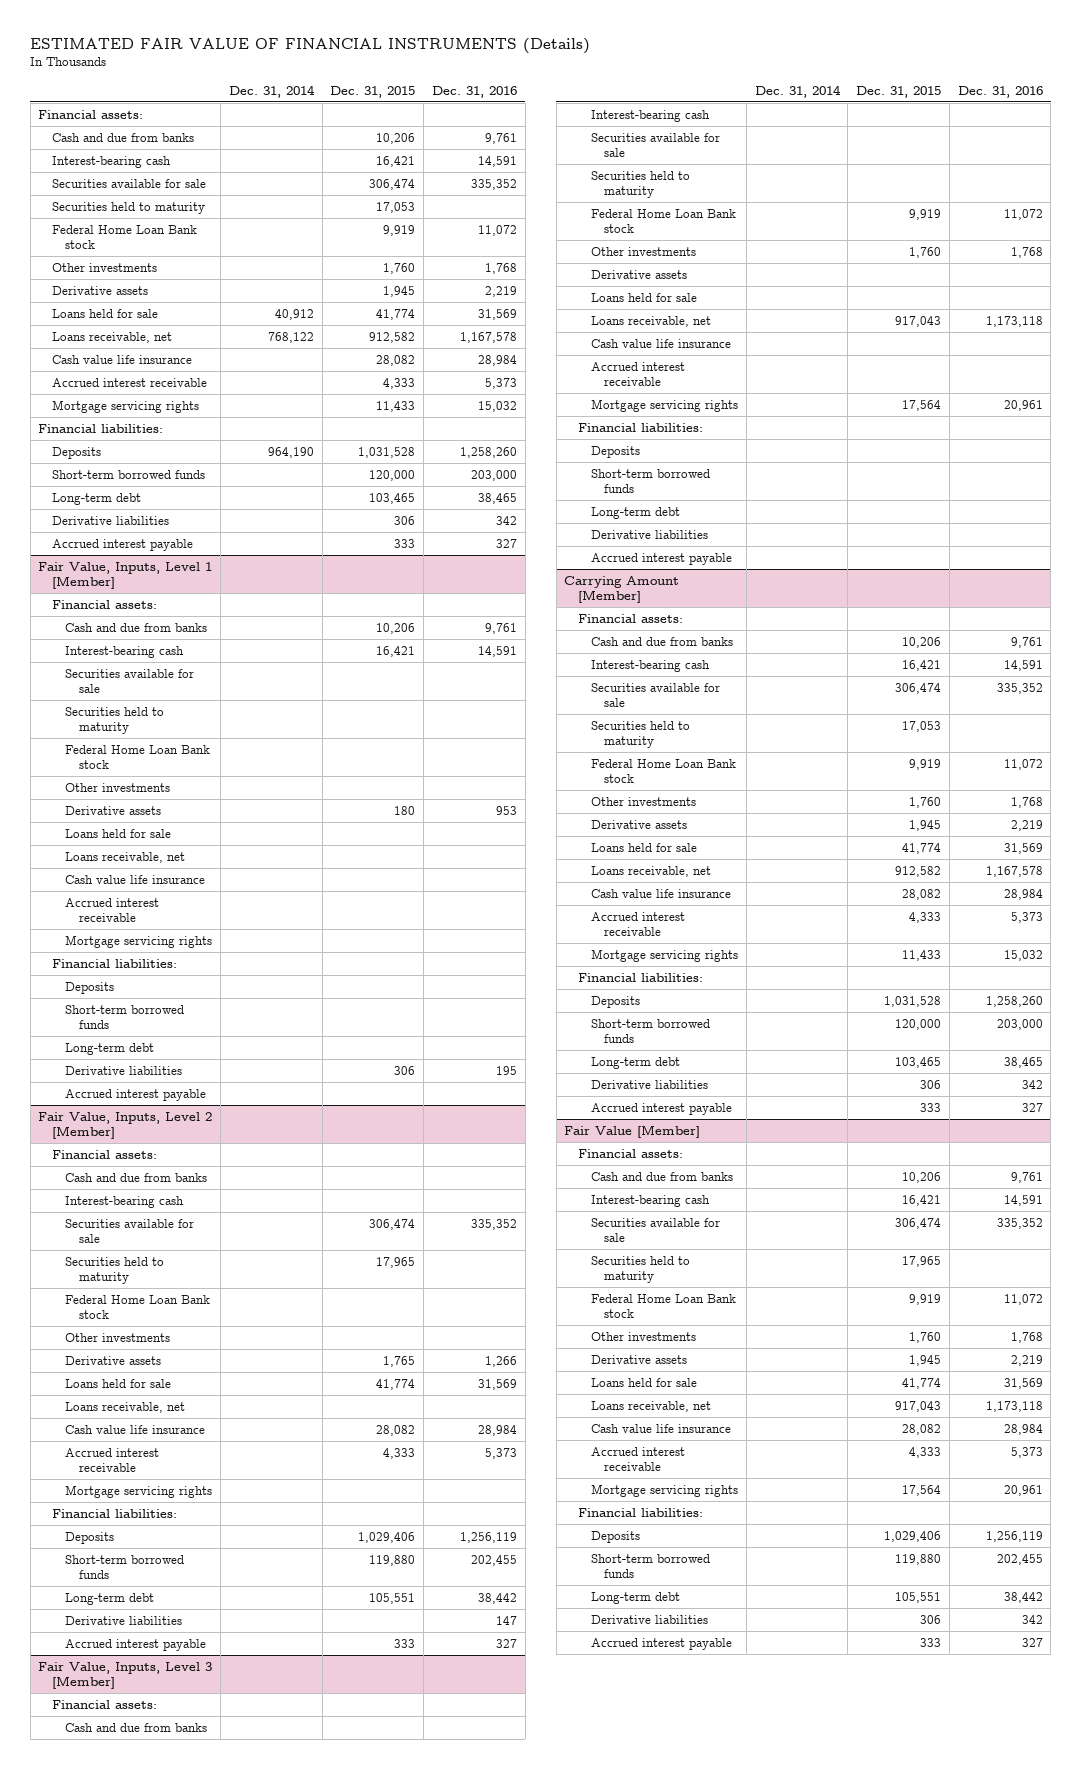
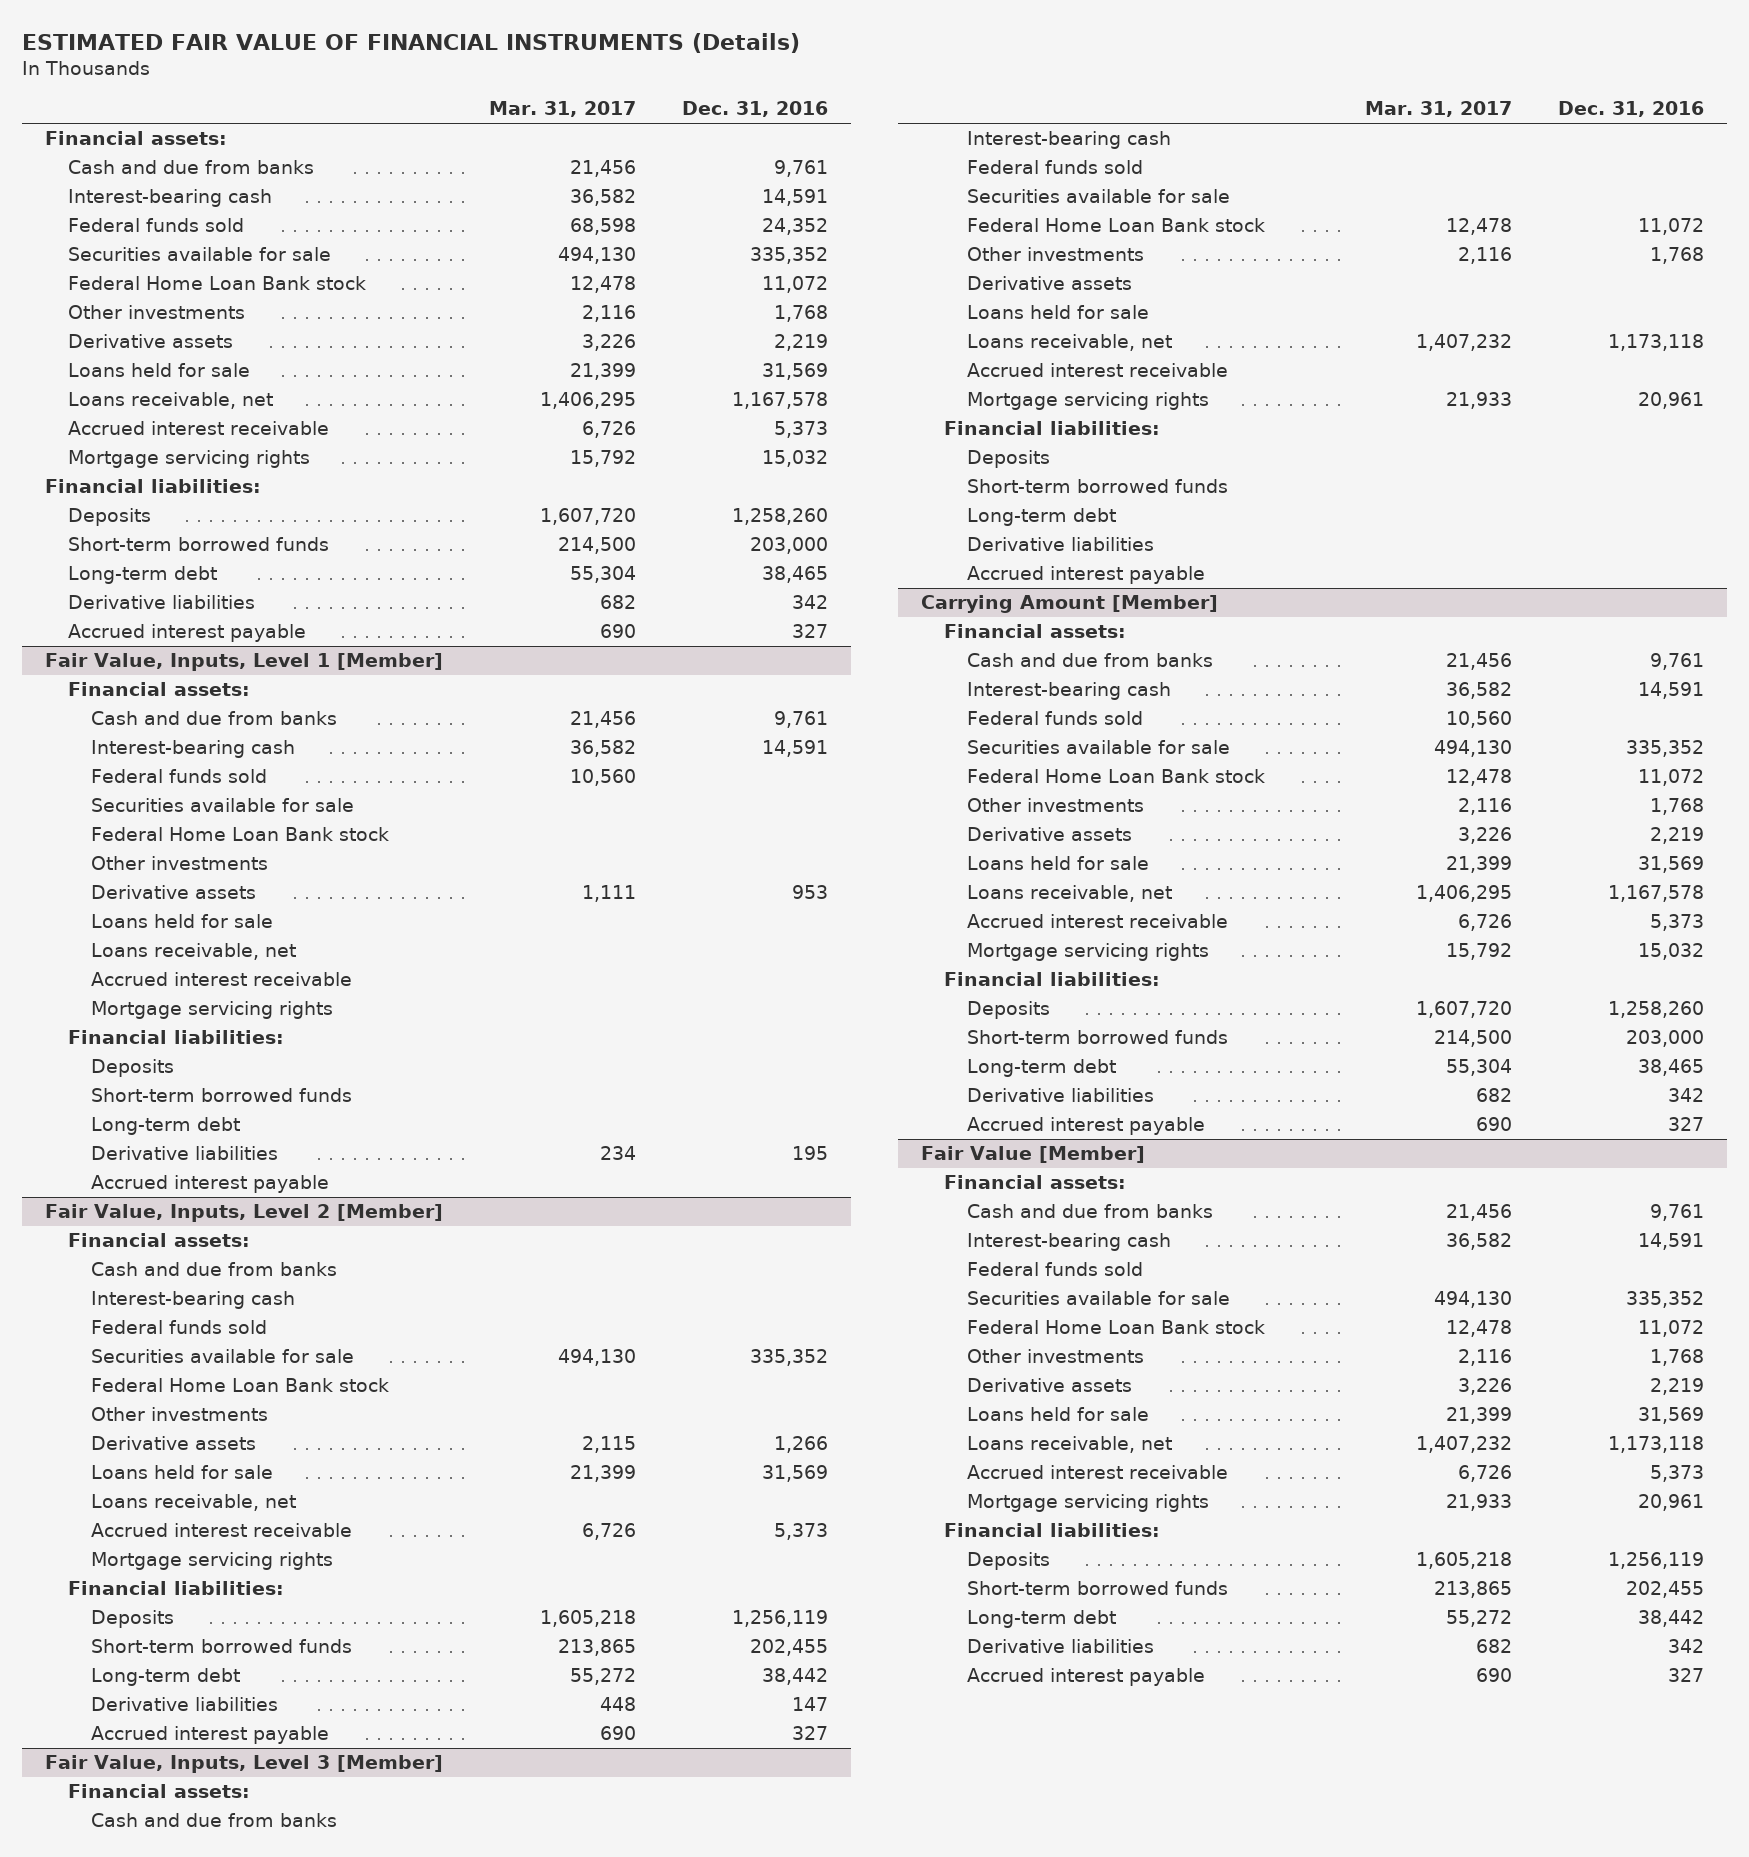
[228,84,315,98] Dec. 31, 2014 -> none
[330,85,416,98] Dec. 31, 2015 -> none
none -> [489,101,637,118] Mar. 31, 2017
none -> [68,218,245,233] Federal funds sold
[51,201,205,214] Securities held to maturity -> none
[51,354,192,364] Cash value life insurance -> none
none -> [91,769,268,784] Federal funds sold
[65,706,165,734] Securities held to maturity -> none
[65,874,206,884] Cash value life insurance -> none
none -> [91,1320,268,1335] Federal funds sold
[65,1256,165,1284] Securities held to maturity -> none
[65,1424,206,1434] Cash value life insurance -> none
none -> [967,160,1144,175] Federal funds sold
[591,170,691,198] Securities held to maturity -> none
[591,338,732,348] Cash value life insurance -> none
none -> [967,711,1144,726] Federal funds sold
[591,720,691,748] Securities held to maturity -> none
[591,888,732,898] Cash value life insurance -> none
none -> [967,1262,1144,1277] Federal funds sold
[591,1255,691,1283] Securities held to maturity -> none
[591,1423,732,1433] Cash value life insurance -> none

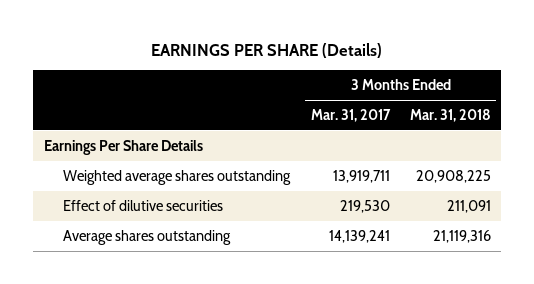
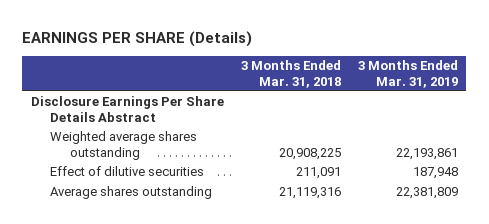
[310,109,391,123] Mar. 31, 2017 -> none
none -> [357,60,458,88] 3 Months Ended Mar. 31, 2019
[43,139,203,155] Earnings Per Share Details -> [30,96,224,122] Disclosure Earnings Per Share Details Abstract

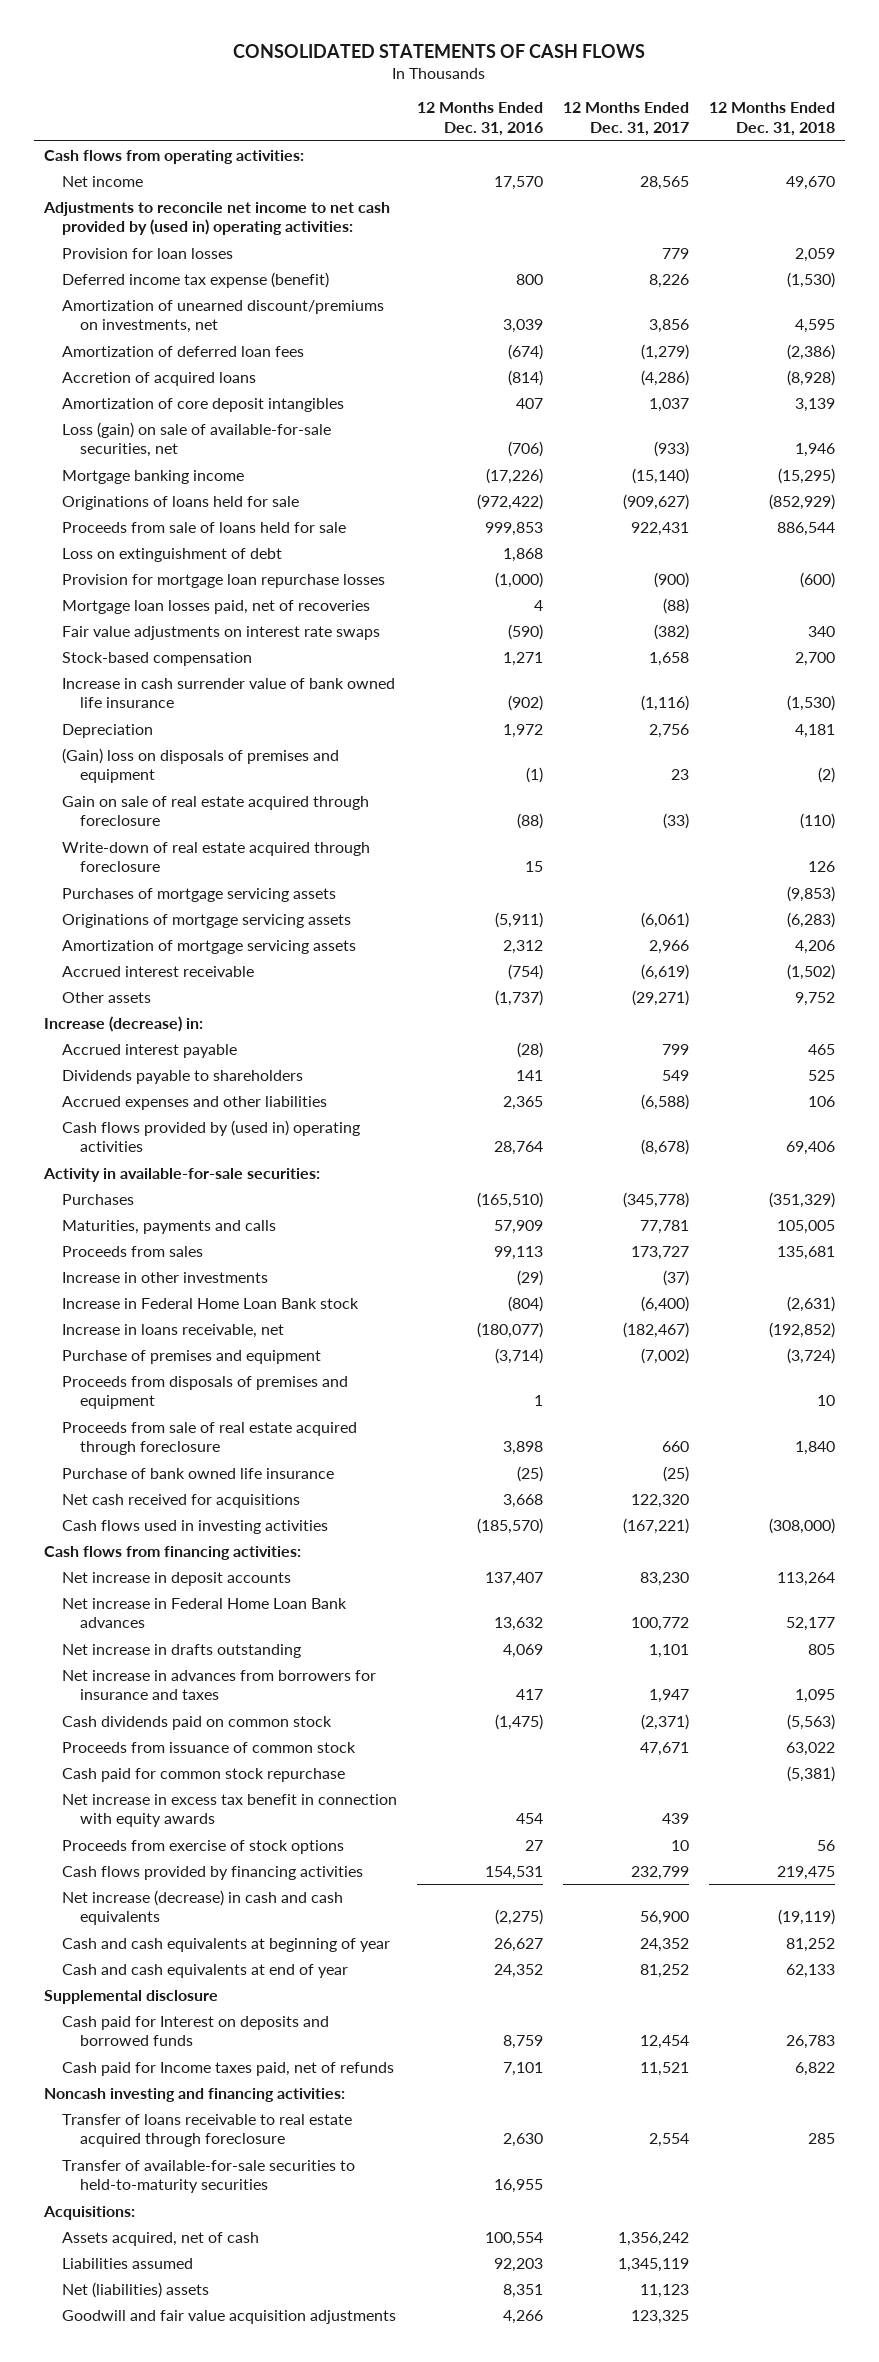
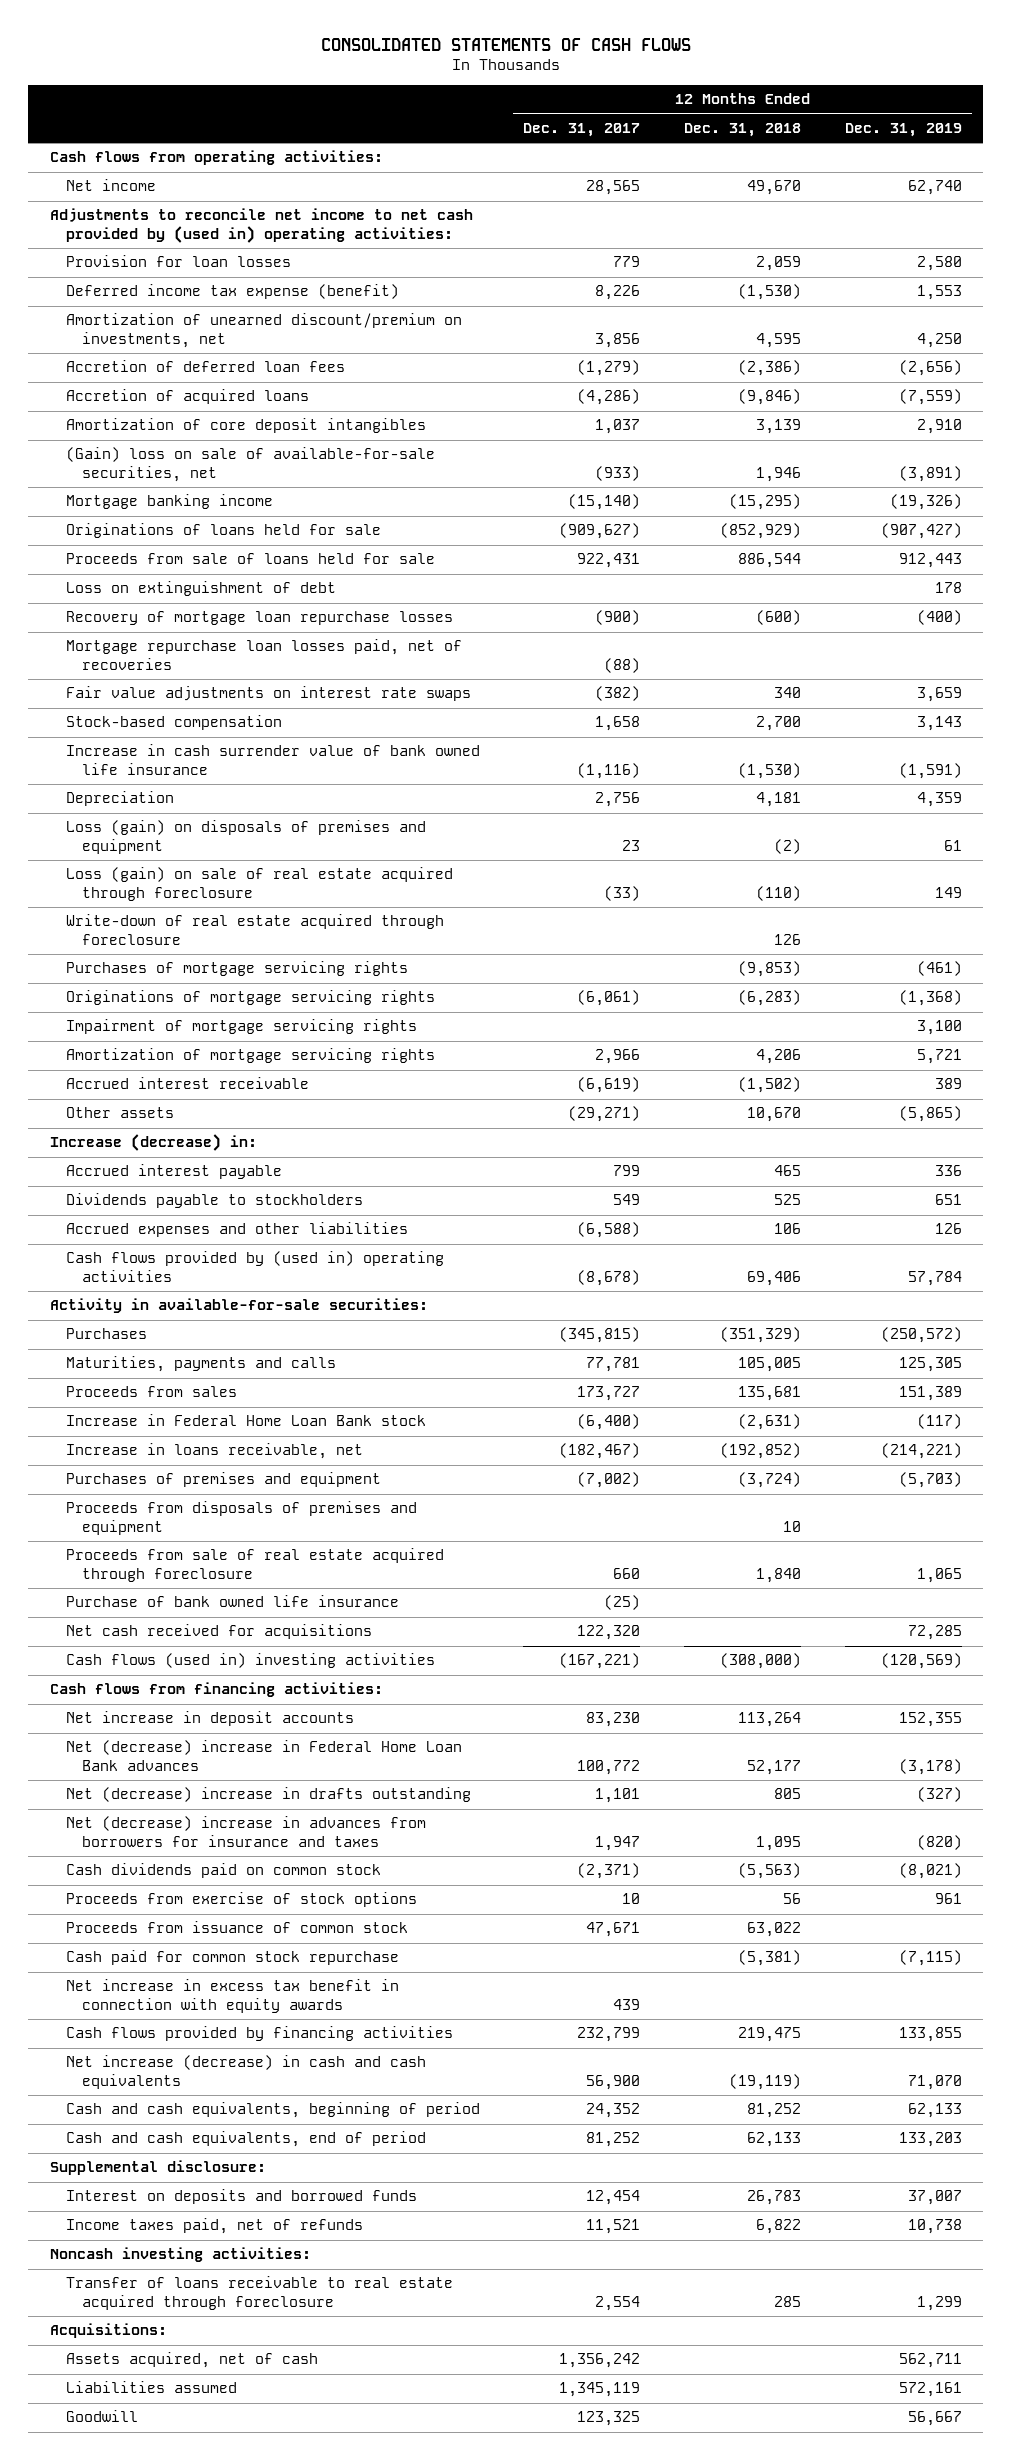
[417,102,544,136] 12 Months Ended Dec. 31, 2016 -> none
none -> [844,122,962,137] Dec. 31, 2019
[62,299,385,334] Amortization of unearned discount/premiums on investments, net -> [65,313,462,349] Amortization of unearned discount/premium on investments, net
[62,345,305,357] Amortization of deferred loan fees -> [65,360,345,373] Accretion of deferred loan fees
[786,369,835,386] (8,928) -> [738,389,802,406] (9,846)
[62,421,332,458] Loss (gain) on sale of available-for-sale securities, net -> [65,447,435,483] (Gain) loss on sale of available-for-sale securities, net
[62,573,386,588] Provision for mortgage loan repurchase losses -> [65,611,453,626] Recovery of mortgage loan repurchase losses
[62,599,371,614] Mortgage loan losses paid, net of recoveries -> [65,639,462,671] Mortgage repurchase loan losses paid, net of recoveries
[62,747,340,784] (Gain) loss on disposals of premises and equipment -> [65,820,426,855] Loss (gain) on disposals of premises and equipment
[62,795,370,827] Gain on sale of real estate acquired through foreclosure -> [65,867,453,902] Loss (gain) on sale of real estate acquired through foreclosure
[62,887,337,902] Purchases of mortgage servicing assets -> [65,961,408,977] Purchases of mortgage servicing rights
[62,913,352,928] Originations of mortgage servicing assets -> [65,990,435,1006] Originations of mortgage servicing rights
none -> [65,1019,417,1035] Impairment of mortgage servicing rights
[62,939,357,954] Amortization of mortgage servicing assets -> [65,1048,435,1064] Amortization of mortgage servicing rights
[794,991,835,1006] 9,752 -> [747,1107,802,1123] 10,670
[62,1069,304,1084] Dividends payable to shareholders -> [65,1193,363,1209] Dividends payable to stockholders
[622,1191,689,1208] (345,778) -> [559,1327,641,1344] (345,815)
[62,1271,269,1283] Increase in other investments -> none
[62,1349,322,1364] Purchase of premises and equipment -> [65,1472,381,1488] Purchases of premises and equipment
[62,1519,329,1534] Cash flows used in investing activities -> [65,1653,435,1669] Cash flows (used in) investing activities
[62,1597,348,1629] Net increase in Federal Home Loan Bank advances -> [65,1740,462,1772] Net (decrease) increase in Federal Home Loan Bank advances
[62,1643,302,1658] Net increase in drafts outstanding -> [65,1787,471,1803] Net (decrease) increase in drafts outstanding
[62,1669,377,1701] Net increase in advances from borrowers for insurance and taxes -> [65,1816,426,1848] Net (decrease) increase in advances from borrowers for insurance and taxes
[62,1839,345,1854] Proceeds from exercise of stock options -> [65,1892,417,1908] Proceeds from exercise of stock options
[62,1937,391,1952] Cash and cash equivalents at beginning of year -> [65,2102,480,2119] Cash and cash equivalents, beginning of period
[62,1963,349,1978] Cash and cash equivalents at end of year -> [65,2131,426,2148] Cash and cash equivalents, end of period
[44,1989,219,2004] Supplemental disclosure -> [49,2160,266,2176] Supplemental disclosure:
[62,2015,330,2047] Cash paid for Interest on deposits and borrowed funds -> [65,2189,417,2205] Interest on deposits and borrowed funds
[62,2061,395,2076] Cash paid for Income taxes paid, net of refunds -> [65,2218,363,2235] Income taxes paid, net of refunds
[44,2087,346,2102] Noncash investing and financing activities: -> [49,2247,311,2263] Noncash investing activities:
[62,2159,356,2194] Transfer of available-for-sale securities to held-to-maturity securities -> none
[62,2281,210,2298] Net (liabilities) assets -> none
[62,2309,397,2324] Goodwill and fair value acquisition adjustments -> [65,2410,138,2423] Goodwill

